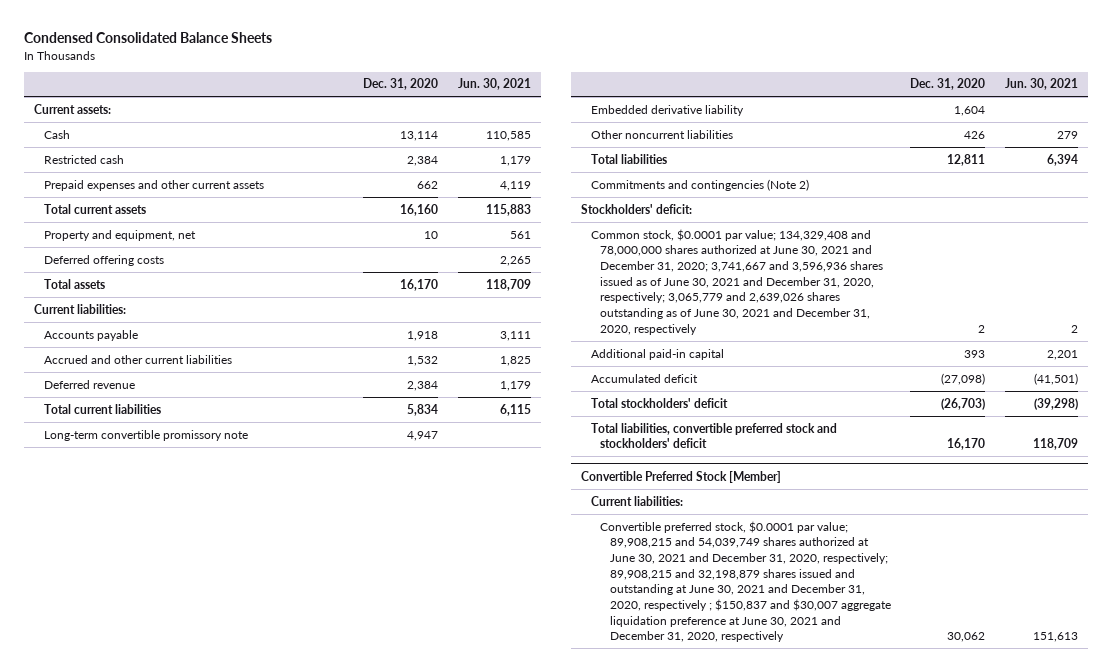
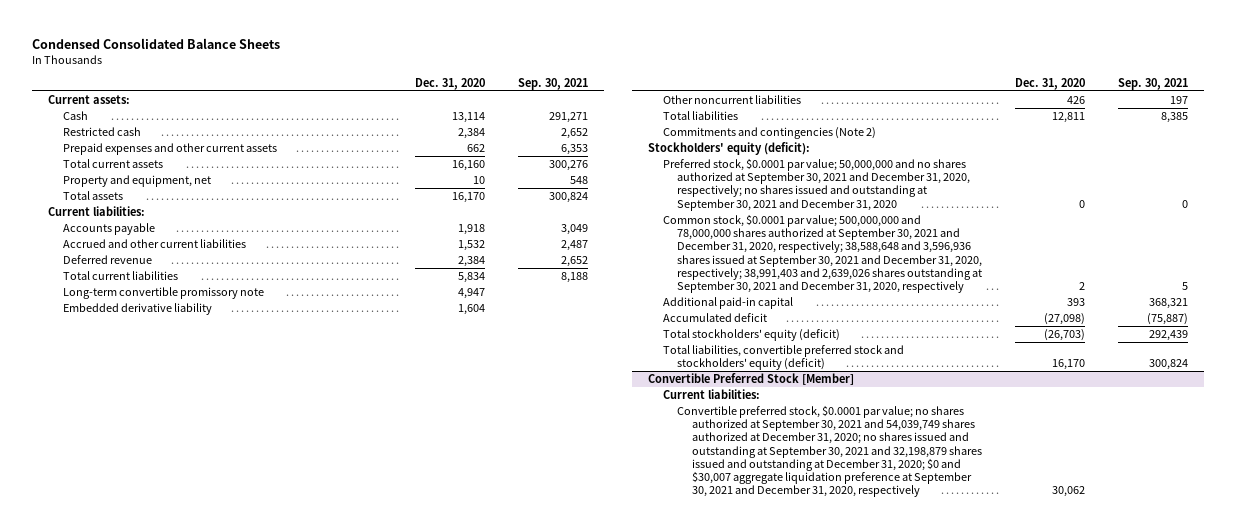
[458,78,532,91] Jun. 30, 2021 -> none
none -> [517,77,588,90] Sep. 30, 2021
[43,254,164,266] Deferred offering costs -> none
[580,203,692,214] Stockholders' deficit: -> [648,142,811,156] Stockholders' equity (deficit):
none -> [662,158,971,211] Preferred stock, $0.0001 par value; 50,000,000 and no shares authorized at September 30, 2021 and December 31, 2020, respectively; no shares issued and outstanding at September 30, 2021 and December 31, 2020
[590,228,884,335] Common stock, $0.0001 par value; 134,329,408 and 78,000,000 shares authorized at June 30, 2021 and December 31, 2020; 3,741,667 and 3,596,936 shares issued as of June 30, 2021 and December 31, 2020, respectively; 3,065,779 and 2,639,026 shares outstanding as of June 30, 2021 and December 31, 2020, respectively -> [662,214,983,294] Common stock, $0.0001 par value; 500,000,000 and 78,000,000 shares authorized at September 30, 2021 and December 31, 2020, respectively; 38,588,648 and 3,596,936 shares issued at September 30, 2021 and December 31, 2020, respectively; 38,991,403 and 2,639,026 shares outstanding at September 30, 2021 and December 31, 2020, respectively
[590,397,728,408] Total stockholders' deficit -> [662,329,840,342] Total stockholders' equity (deficit)
[590,422,837,449] Total liabilities, convertible preferred stock and stockholders' deficit -> [662,345,904,371] Total liabilities, convertible preferred stock and stockholders' equity (deficit)
[600,520,891,643] Convertible preferred stock, $0.0001 par value; 89,908,215 and 54,039,749 shares authorized at June 30, 2021 and December 31, 2020, respectively; 89,908,215 and 32,198,879 shares issued and outstanding at June 30, 2021 and December 31, 2020, respectively ; $150,837 and $30,007 aggregate liquidation preference at June 30, 2021 and December 31, 2020, respectively -> [677,405,982,498] Convertible preferred stock, $0.0001 par value; no shares authorized at September 30, 2021 and 54,039,749 shares authorized at December 31, 2020; no shares issued and outstanding at September 30, 2021 and 32,198,879 shares issued and outstanding at December 31, 2020; $0 and $30,007 aggregate liquidation preference at September 30, 2021 and December 31, 2020, respectively

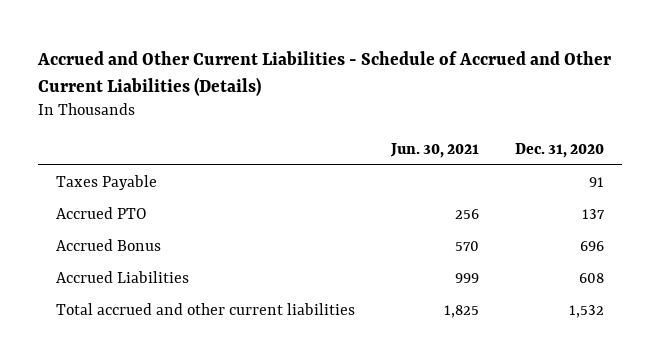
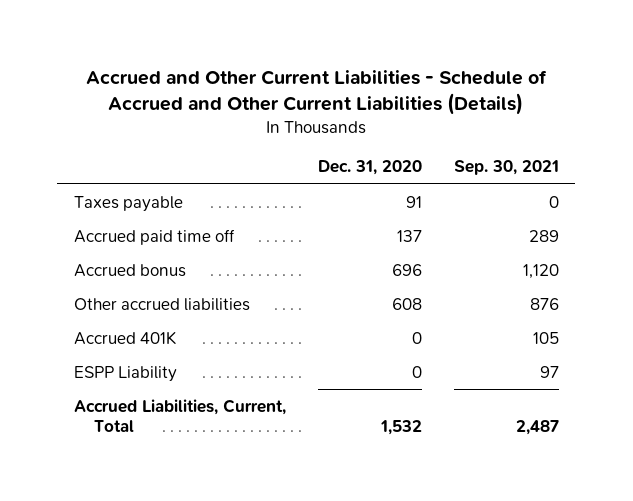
[389,142,479,158] Jun. 30, 2021 -> none
none -> [454,160,560,176] Sep. 30, 2021
[56,175,158,191] Taxes Payable -> [73,195,183,212] Taxes payable
[56,207,148,220] Accrued PTO -> [73,228,235,245] Accrued paid time off
[56,239,162,252] Accrued Bonus -> [73,263,186,277] Accrued bonus
[56,271,190,284] Accrued Liabilities -> [73,297,250,311] Other accrued liabilities
none -> [73,330,176,345] Accrued 401K
none -> [73,365,177,382] ESPP Liability
[56,303,356,316] Total accrued and other current liabilities -> [73,398,286,433] Accrued Liabilities, Current, Total

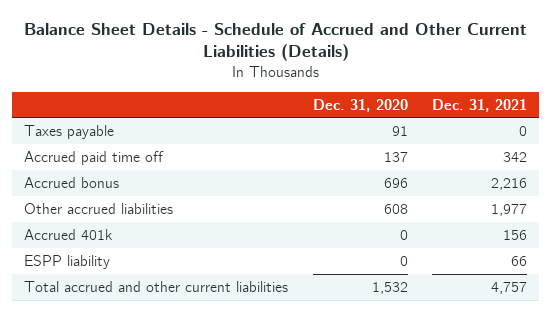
[86,69,548,115] Accrued and Other Current Liabilities - Schedule of Accrued and Other Current Liabilities (Details) -> [23,22,527,62] Balance Sheet Details - Schedule of Accrued and Other Current Liabilities (Details)
[454,160,560,176] Sep. 30, 2021 -> none
none -> [432,98,528,112] Dec. 31, 2021
[73,330,176,345] Accrued 401K -> [24,228,114,240] Accrued 401k
[73,365,177,382] ESPP Liability -> [24,254,111,269] ESPP liability
[73,398,286,433] Accrued Liabilities, Current, Total -> [24,280,289,292] Total accrued and other current liabilities

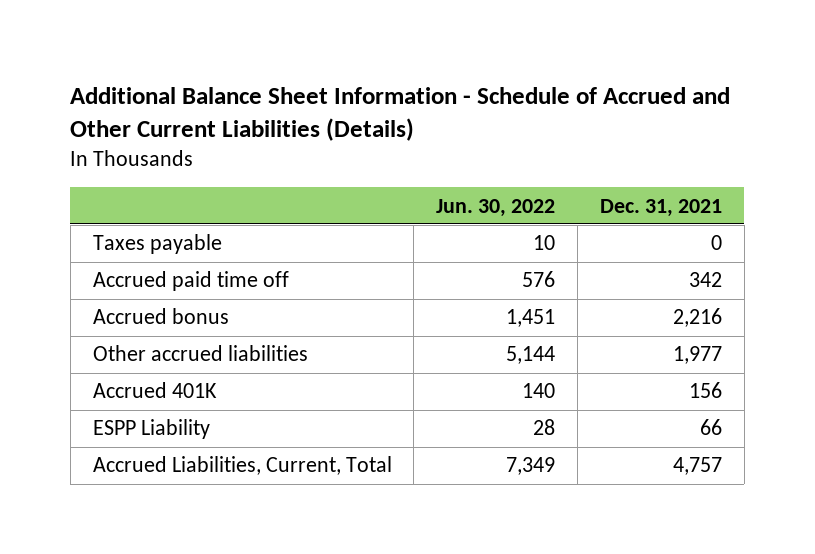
[23,22,527,62] Balance Sheet Details - Schedule of Accrued and Other Current Liabilities (Details) -> [70,86,731,141] Additional Balance Sheet Information - Schedule of Accrued and Other Current Liabilities (Details)
[312,98,408,112] Dec. 31, 2020 -> none
none -> [436,198,556,217] Jun. 30, 2022
[24,228,114,240] Accrued 401k -> [92,382,217,399] Accrued 401K
[24,254,111,269] ESPP liability -> [92,419,210,440] ESPP Liability
[24,280,289,292] Total accrued and other current liabilities -> [92,456,392,476] Accrued Liabilities, Current, Total

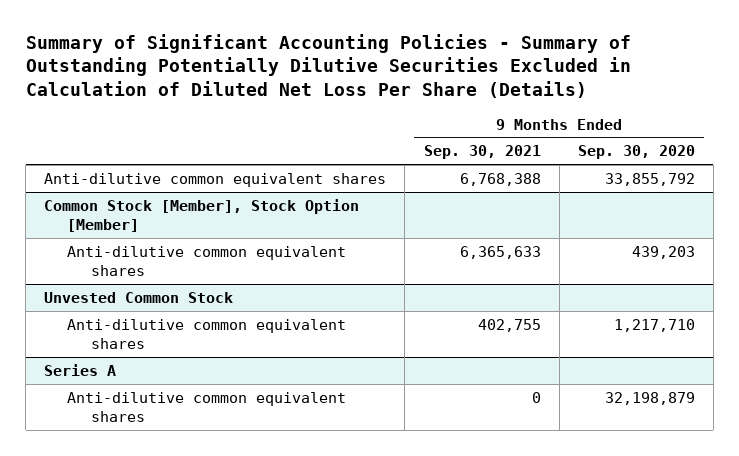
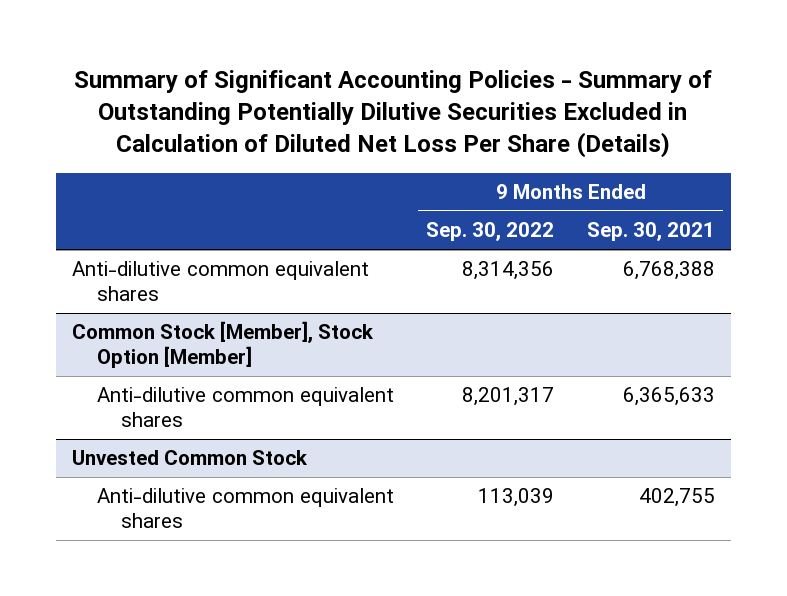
[577,145,695,160] Sep. 30, 2020 -> none
none -> [426,222,555,242] Sep. 30, 2022
[44,363,117,376] Series A -> none
[67,391,347,422] Anti-dilutive common equivalent shares -> none

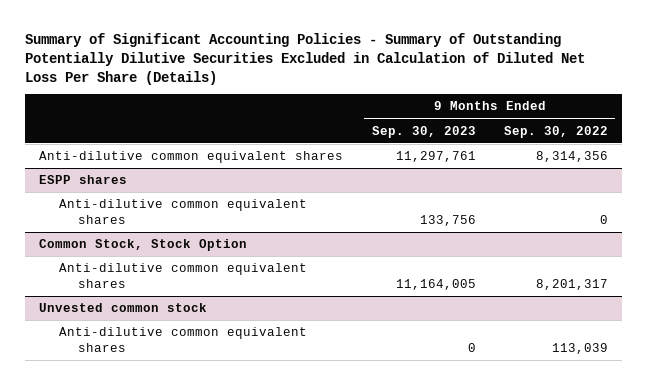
[586,222,715,242] Sep. 30, 2021 -> none
none -> [371,125,476,138] Sep. 30, 2023
none -> [38,175,127,185] ESPP shares
none -> [58,199,307,225] Anti-dilutive common equivalent shares
[71,321,374,369] Common Stock [Member], Stock Option [Member] -> [38,239,247,252] Common Stock, Stock Option
[71,450,308,466] Unvested Common Stock -> [38,303,207,313] Unvested common stock

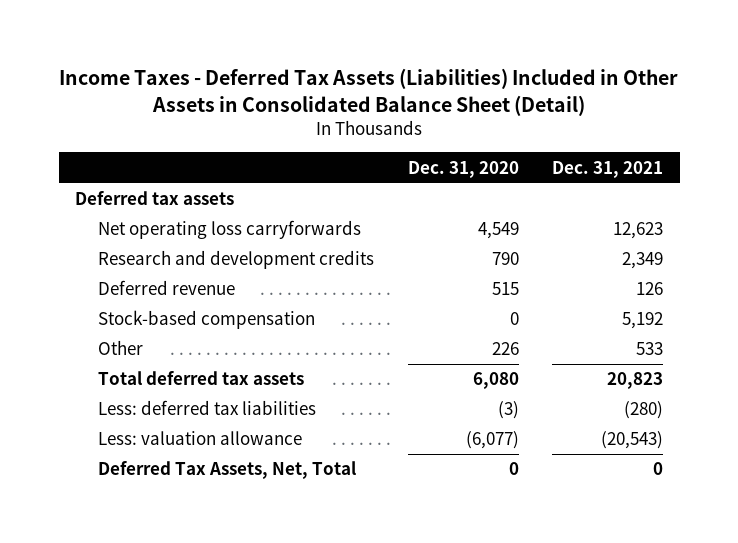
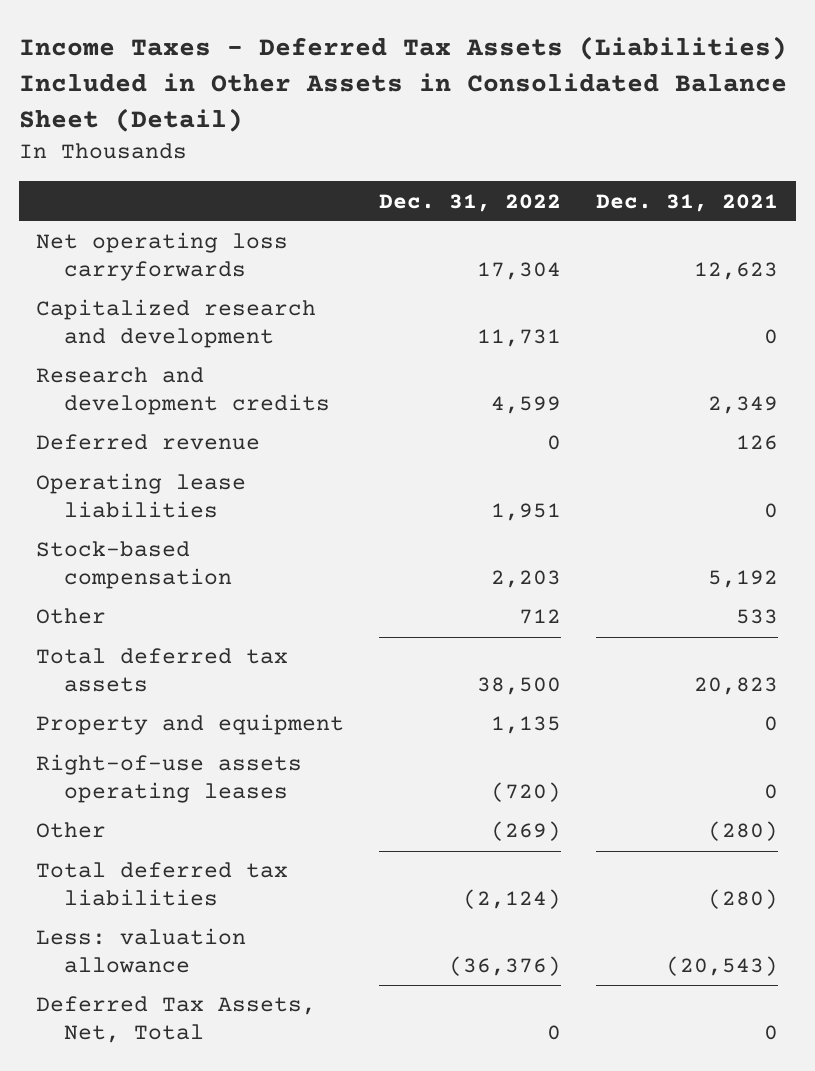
[407,160,519,178] Dec. 31, 2020 -> none
none -> [379,193,562,212] Dec. 31, 2022
[75,191,235,206] Deferred tax assets -> none
none -> [36,299,317,348] Capitalized research and development
none -> [36,473,247,518] Operating lease liabilities
none -> [36,714,345,736] Property and equipment
none -> [36,754,303,803] Right-of-use assets operating leases
none -> [36,822,107,839] Other
[98,400,317,416] Less: deferred tax liabilities -> [36,862,289,906] Total deferred tax liabilities

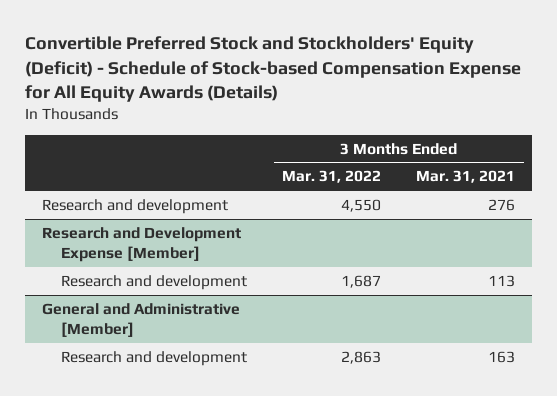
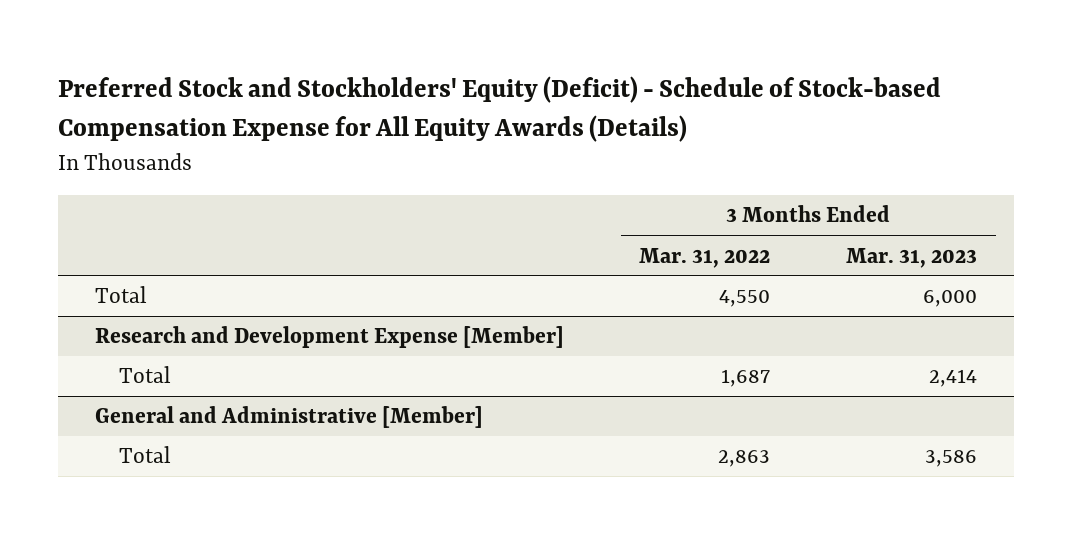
[24,36,521,103] Convertible Preferred Stock and Stockholders' Equity (Deficit) - Schedule of Stock-based Compensation Expense for All Equity Awards (Details) -> [57,75,941,142] Preferred Stock and Stockholders' Equity (Deficit) - Schedule of Stock-based Compensation Expense for All Equity Awards (Details)
[416,170,516,184] Mar. 31, 2021 -> none
none -> [845,247,977,268] Mar. 31, 2023
[42,198,229,214] Research and development -> [95,286,148,304] Total
[61,274,248,290] Research and development -> [118,366,171,384] Total
[61,350,248,366] Research and development -> [118,446,171,464] Total

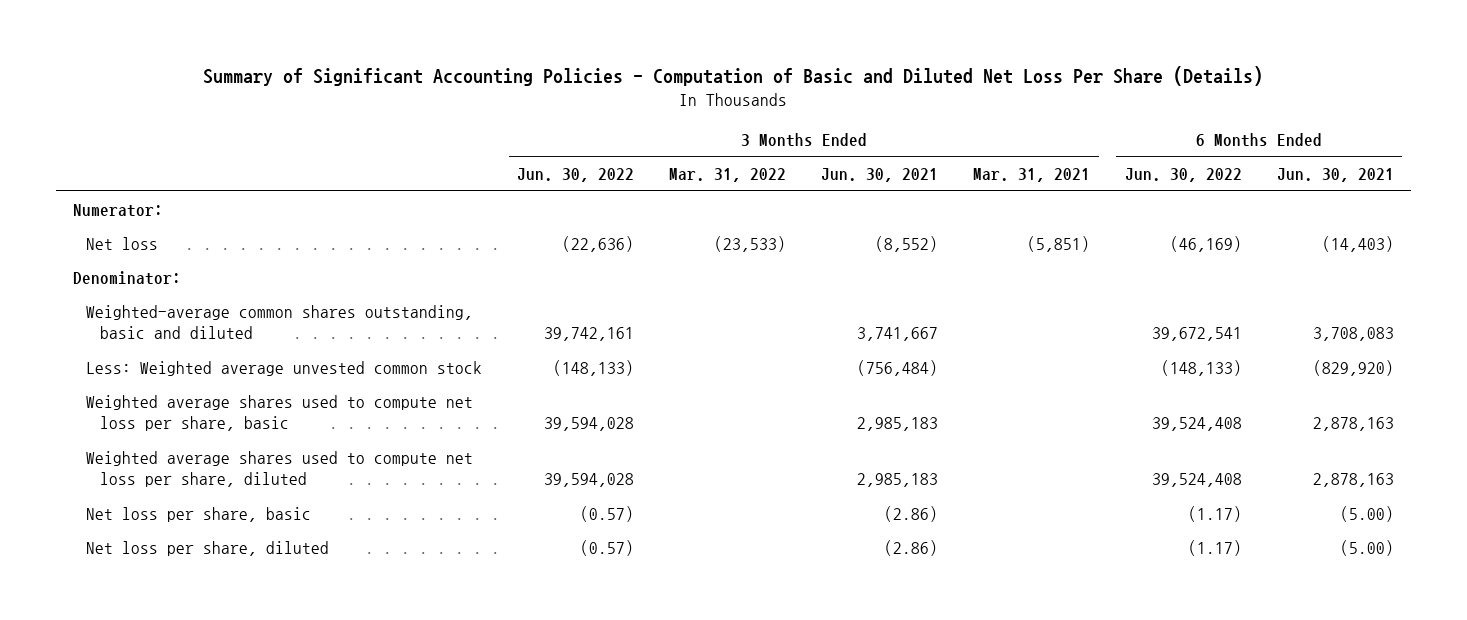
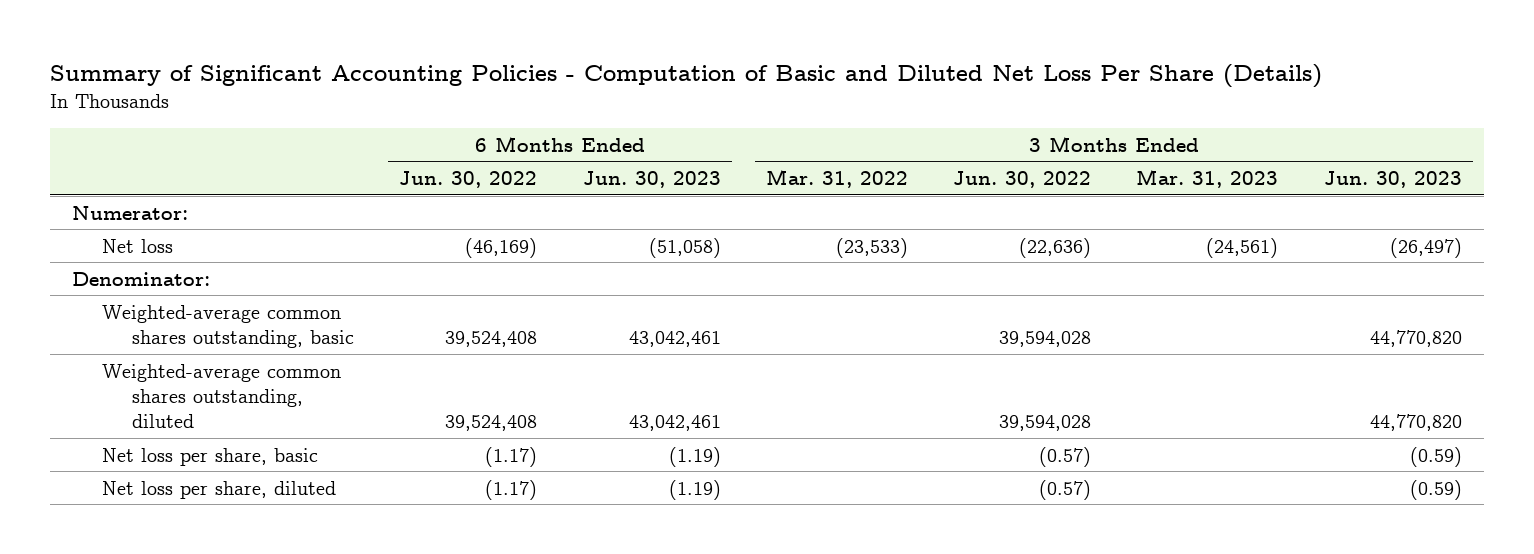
[821,168,939,183] Jun. 30, 2021 -> none
[972,168,1090,183] Mar. 31, 2021 -> none
[1276,168,1394,183] Jun. 30, 2021 -> none
none -> [582,171,721,189] Jun. 30, 2023
none -> [1136,169,1279,189] Mar. 31, 2023
none -> [1323,171,1462,189] Jun. 30, 2023
[86,304,474,340] Weighted-average common shares outstanding, basic and diluted -> none
[86,360,483,376] Less: Weighted average unvested common stock -> none
[86,394,474,432] Weighted average shares used to compute net loss per share, basic -> [102,304,355,349] Weighted-average common shares outstanding, basic
[86,450,474,488] Weighted average shares used to compute net loss per share, diluted -> [102,363,342,429] Weighted-average common shares outstanding, diluted

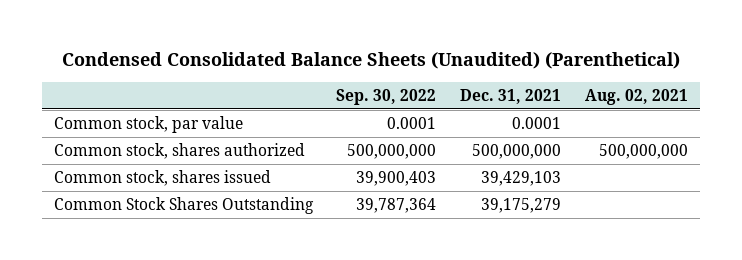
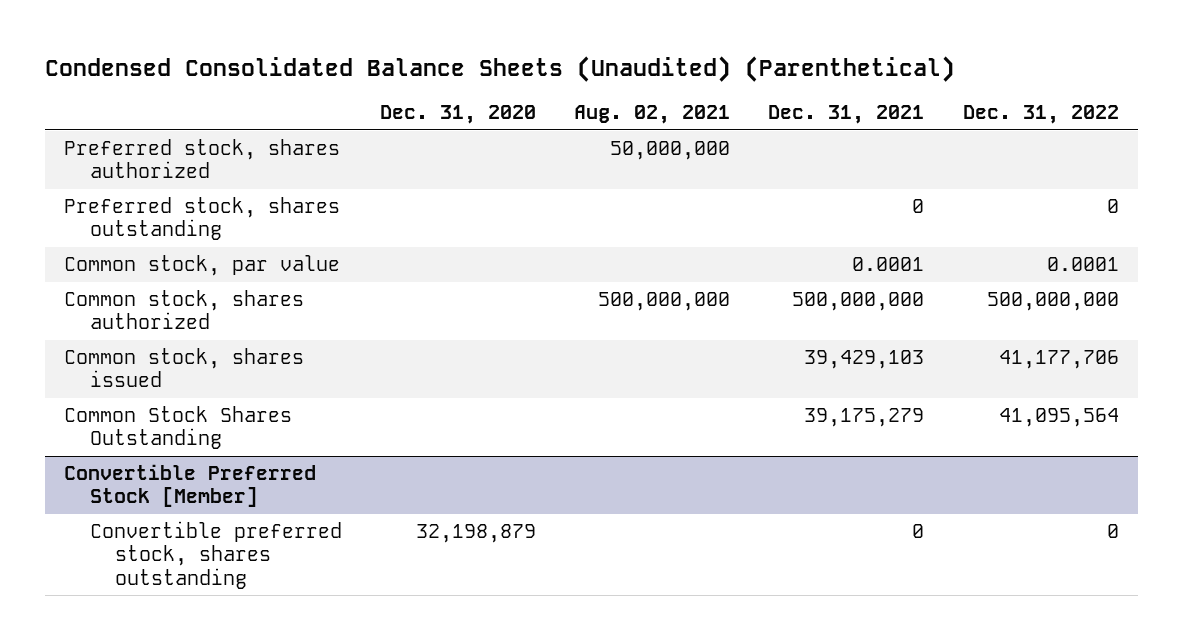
[336,88,437,105] Sep. 30, 2022 -> none
none -> [379,105,536,125] Dec. 31, 2020
none -> [962,105,1119,125] Dec. 31, 2022
none -> [64,139,341,179] Preferred stock, shares authorized
none -> [64,197,341,241] Preferred stock, shares outstanding
none -> [64,464,317,508] Convertible Preferred Stock [Member]
none -> [89,521,342,589] Convertible preferred stock, shares outstanding

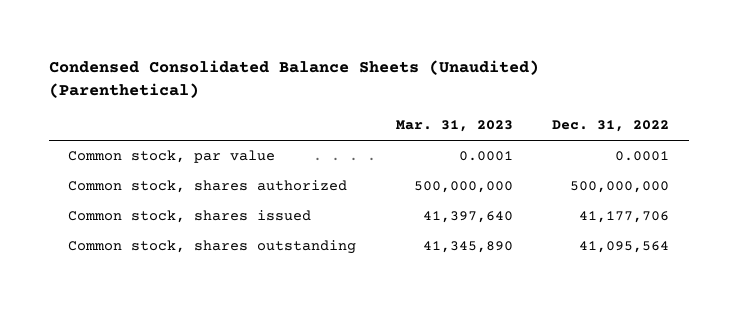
[379,105,536,125] Dec. 31, 2020 -> none
[574,105,731,125] Aug. 02, 2021 -> none
[768,105,925,125] Dec. 31, 2021 -> none
none -> [395,120,513,133] Mar. 31, 2023
[64,139,341,179] Preferred stock, shares authorized -> none
[64,197,341,241] Preferred stock, shares outstanding -> none
[64,464,317,508] Convertible Preferred Stock [Member] -> none
[89,521,342,589] Convertible preferred stock, shares outstanding -> none
[64,406,293,450] Common Stock Shares Outstanding -> [68,240,357,255] Common stock, shares outstanding

